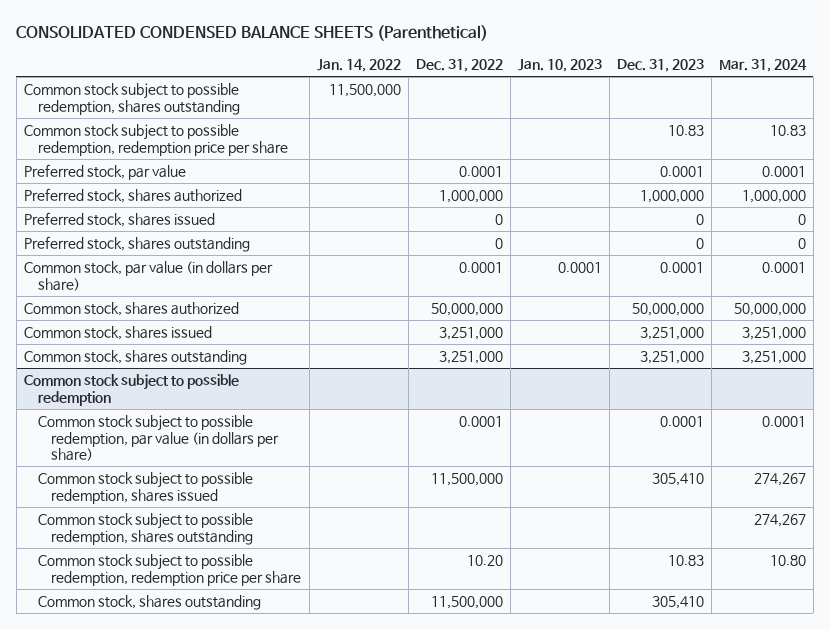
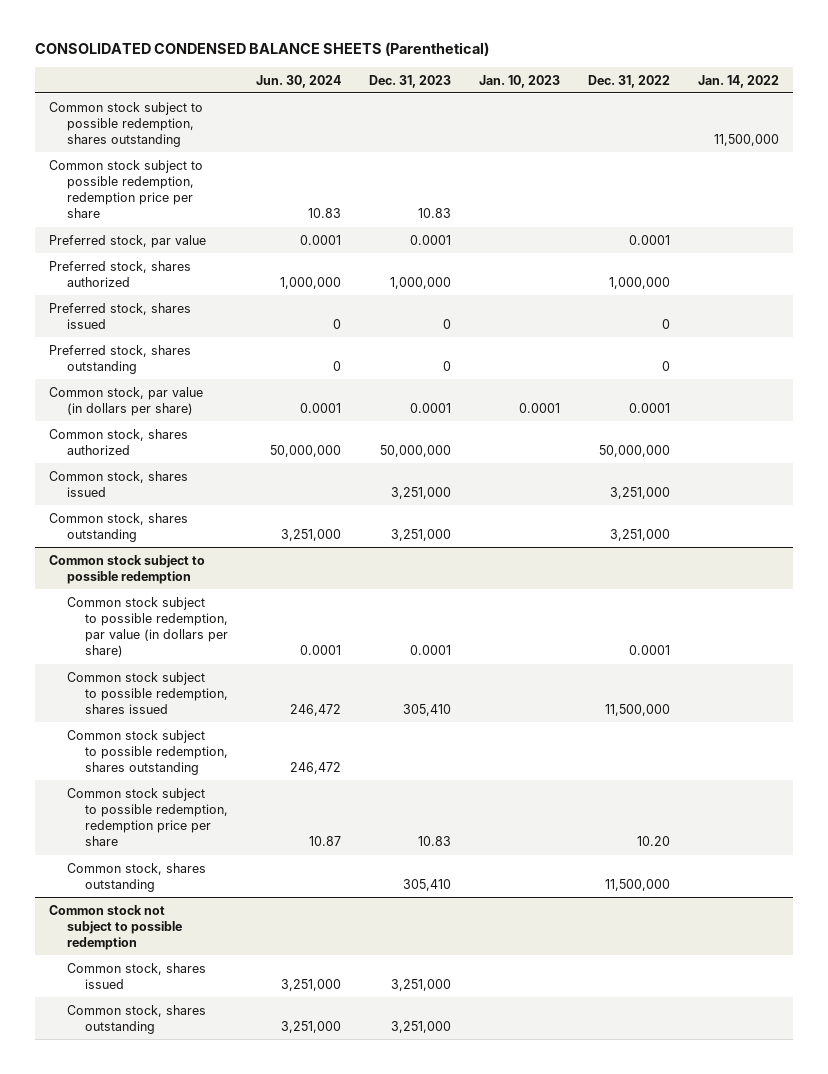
[718,59,807,73] Mar. 31, 2024 -> none
none -> [256,74,342,88] Jun. 30, 2024
none -> [48,904,183,951] Common stock not subject to possible redemption
none -> [67,962,207,989] Common stock, shares issued
none -> [67,1004,207,1034] Common stock, shares outstanding

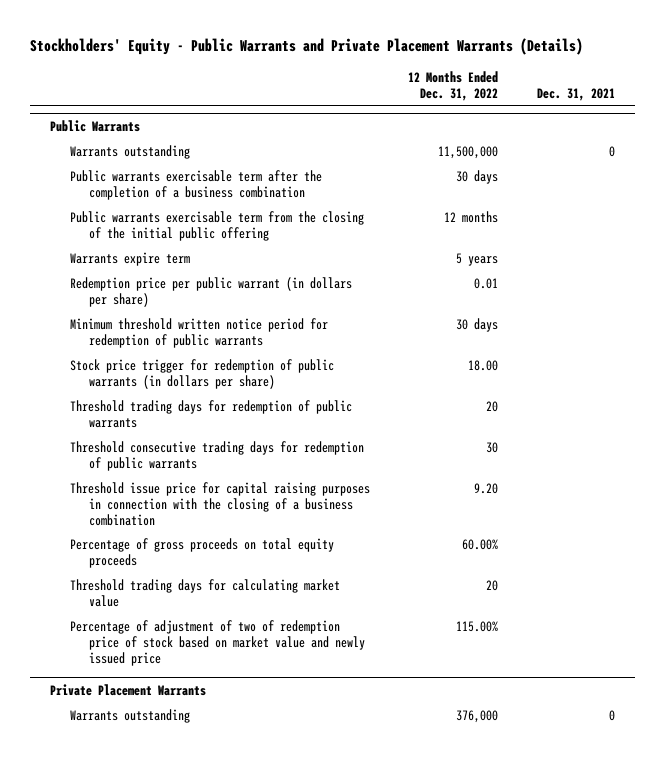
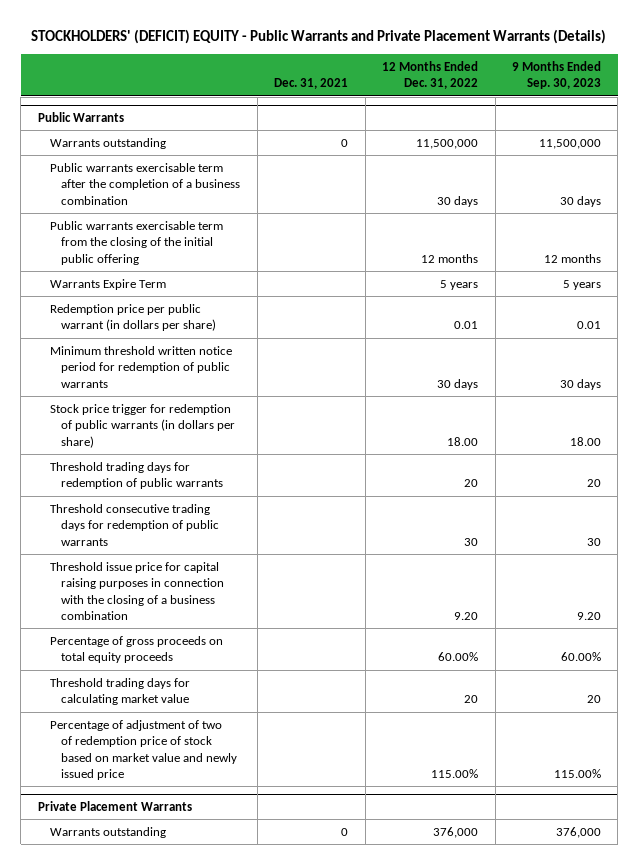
[30,38,584,56] Stockholders' Equity - Public Warrants and Private Placement Warrants (Details) -> [31,28,607,44] STOCKHOLDERS' (DEFICIT) EQUITY - Public Warrants and Private Placement Warrants (Details)
none -> [511,60,601,90] 9 Months Ended Sep. 30, 2023
[69,252,190,267] Warrants expire term -> [49,278,166,290] Warrants Expire Term

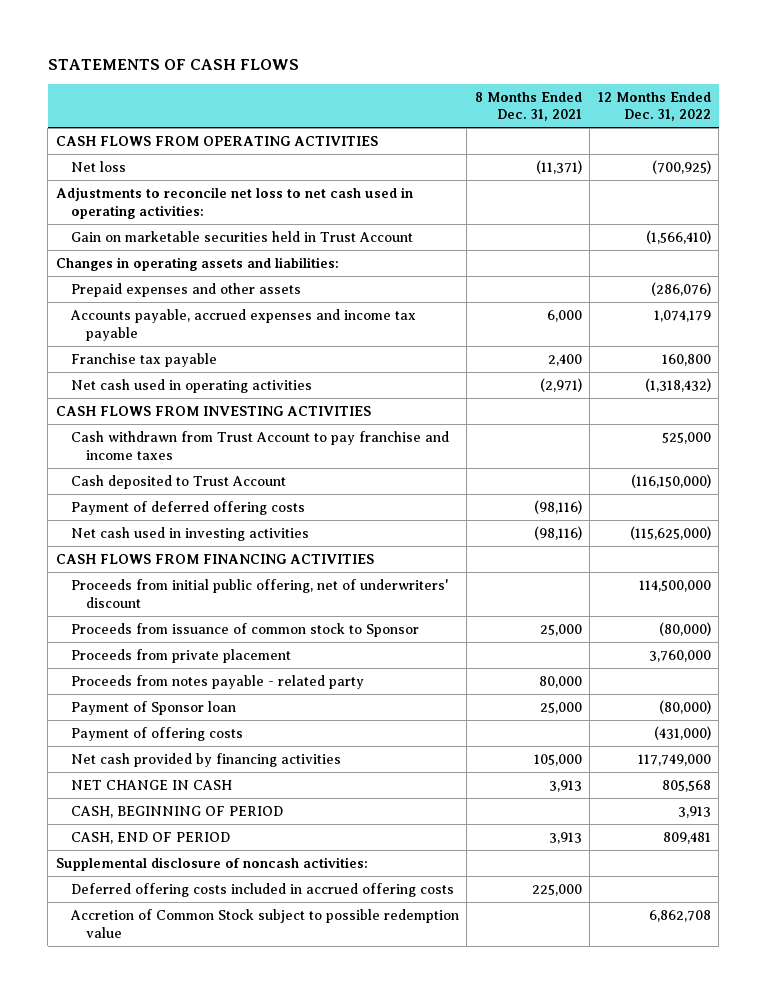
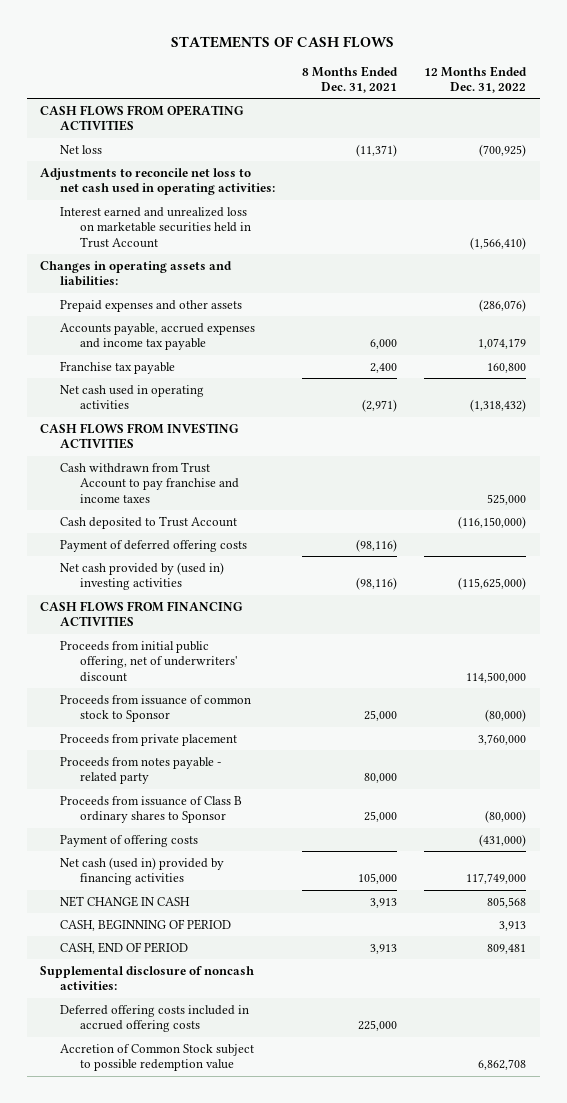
[71,230,414,242] Gain on marketable securities held in Trust Account -> [60,206,252,248] Interest earned and unrealized loss on marketable securities held in Trust Account
[71,526,310,541] Net cash used in investing activities -> [60,561,225,591] Net cash provided by (used in) investing activities
[71,700,237,715] Payment of Sponsor loan -> [60,795,243,824] Proceeds from issuance of Class B ordinary shares to Sponsor
[71,752,342,767] Net cash provided by financing activities -> [60,856,225,886] Net cash (used in) provided by financing activities

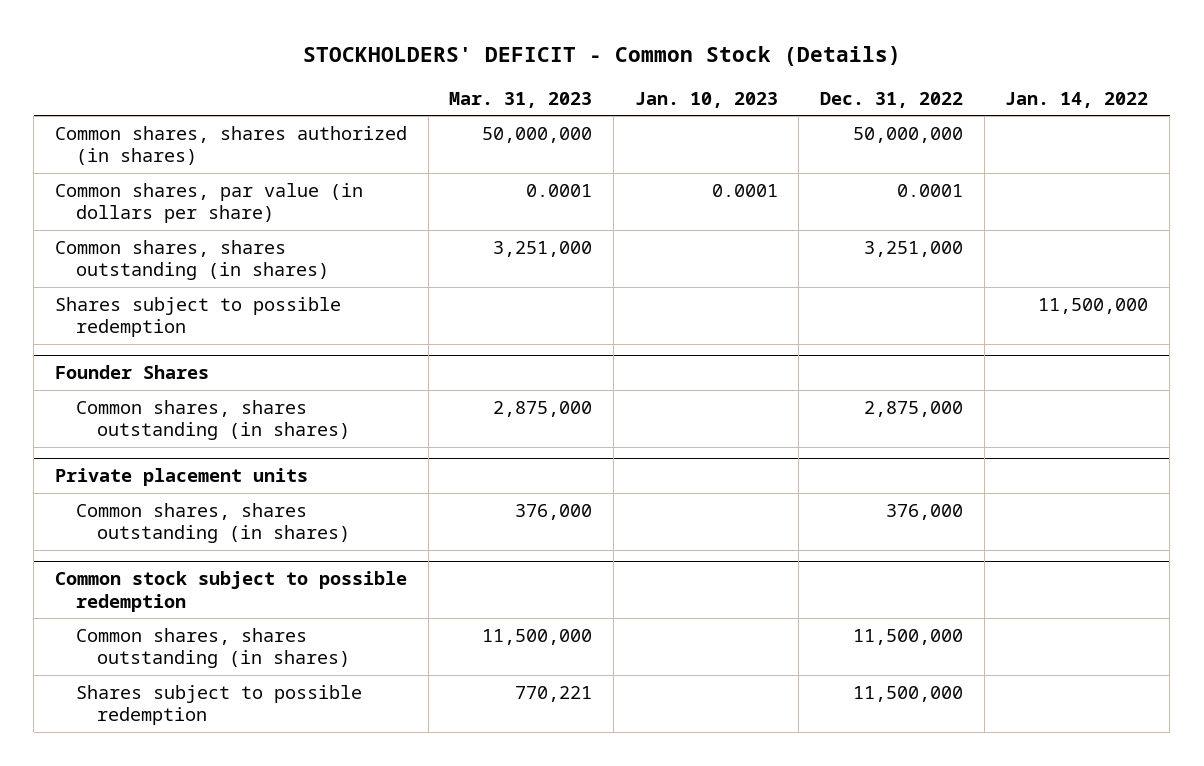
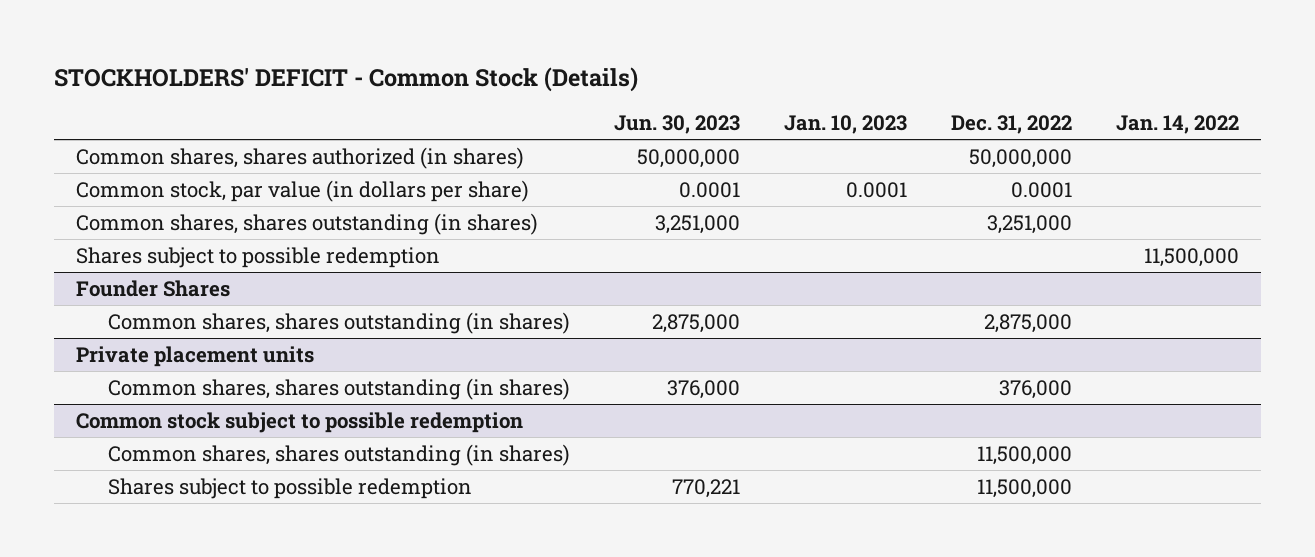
[449,91,593,108] Mar. 31, 2023 -> none
none -> [613,115,740,135] Jun. 30, 2023
[55,182,364,224] Common shares, par value (in dollars per share) -> [75,180,529,203] Common stock, par value (in dollars per share)

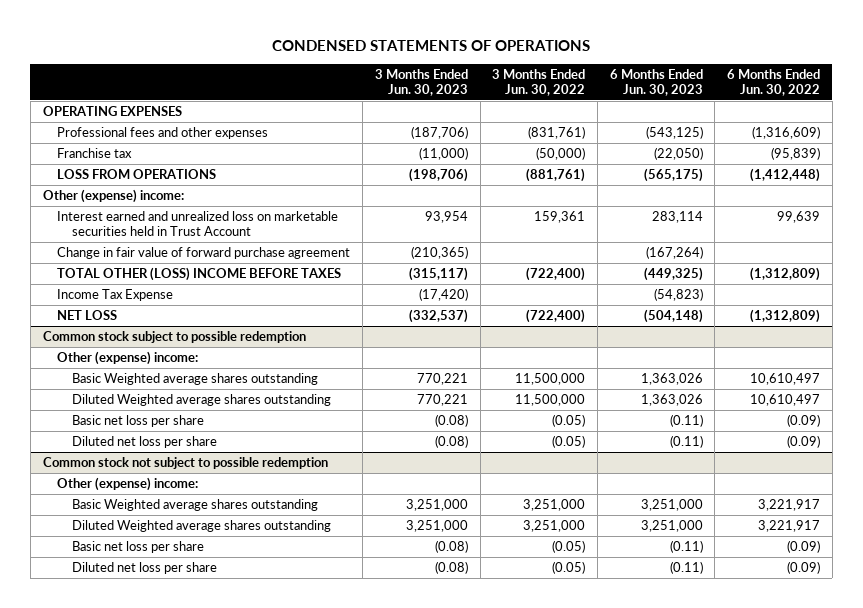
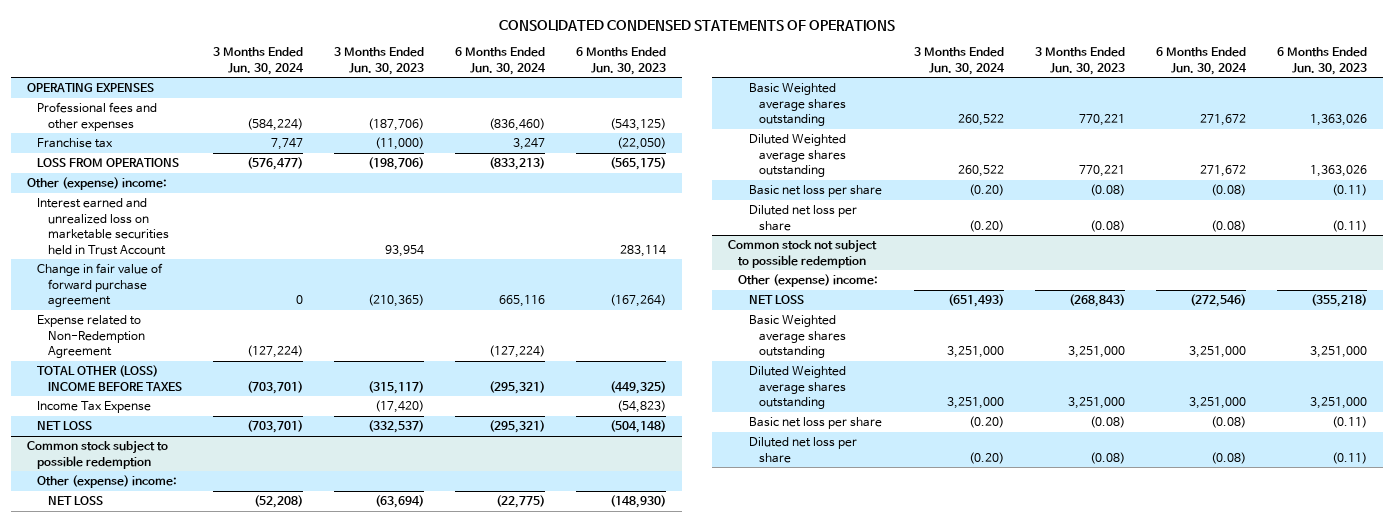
[272,39,591,51] CONDENSED STATEMENTS OF OPERATIONS -> [499,19,896,31] CONSOLIDATED CONDENSED STATEMENTS OF OPERATIONS
[492,68,586,97] 3 Months Ended Jun. 30, 2022 -> none
[727,68,821,97] 6 Months Ended Jun. 30, 2022 -> none
none -> [212,47,304,75] 3 Months Ended Jun. 30, 2024
none -> [455,47,547,75] 6 Months Ended Jun. 30, 2024
none -> [37,315,145,359] Expense related to Non-Redemption Agreement
none -> [47,496,103,506] NET LOSS
none -> [748,295,804,305] NET LOSS

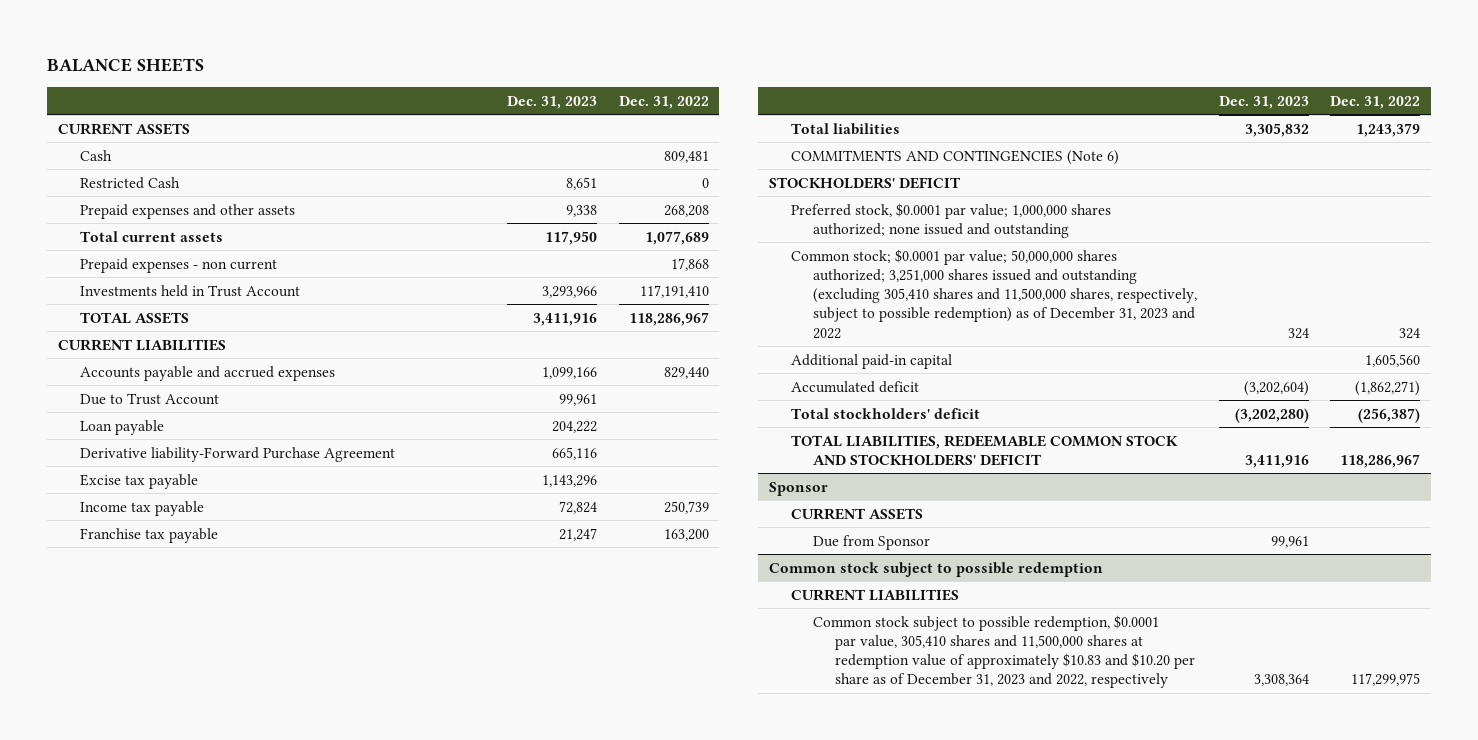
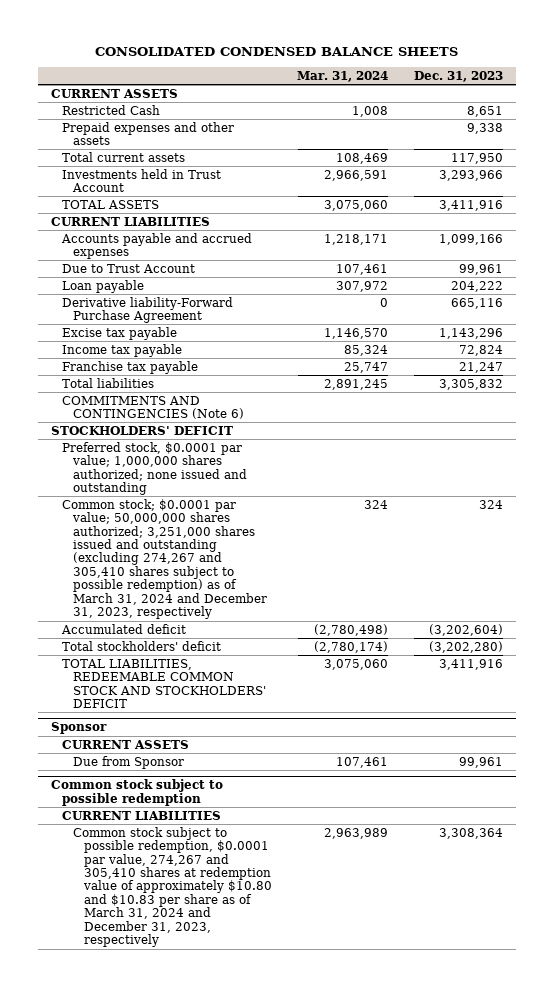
[46,58,204,73] BALANCE SHEETS -> [95,46,459,56] CONSOLIDATED CONDENSED BALANCE SHEETS
[618,95,709,109] Dec. 31, 2022 -> none
none -> [297,70,389,82] Mar. 31, 2024
[79,149,112,161] Cash -> none
[79,257,277,273] Prepaid expenses - non current -> none
[791,353,953,369] Additional paid-in capital -> none
[791,248,1198,339] Common stock; $0.0001 par value; 50,000,000 shares authorized; 3,251,000 shares issued and outstanding (excluding 305,410 shares and 11,500,000 shares, respectively, subject to possible redemption) as of December 31, 2023 and 2022 -> [62,498,268,620] Common stock; $0.0001 par value; 50,000,000 shares authorized; 3,251,000 shares issued and outstanding (excluding 274,267 and 305,410 shares subject to possible redemption) as of March 31, 2024 and December 31, 2023, respectively
[813,614,1196,689] Common stock subject to possible redemption, $0.0001 par value, 305,410 shares and 11,500,000 shares at redemption value of approximately $10.83 and $10.20 per share as of December 31, 2023 and 2022, respectively -> [73,826,273,948] Common stock subject to possible redemption, $0.0001 par value, 274,267 and 305,410 shares at redemption value of approximately $10.80 and $10.83 per share as of March 31, 2024 and December 31, 2023, respectively

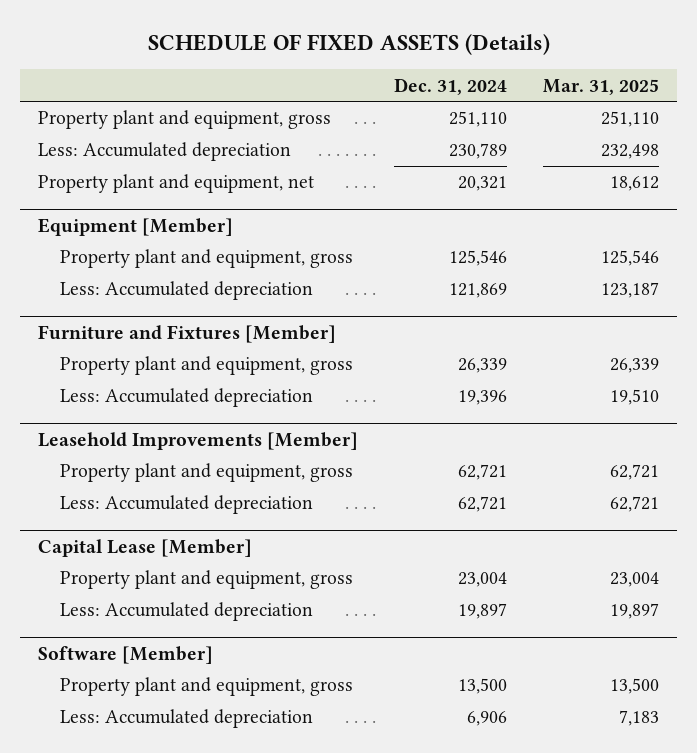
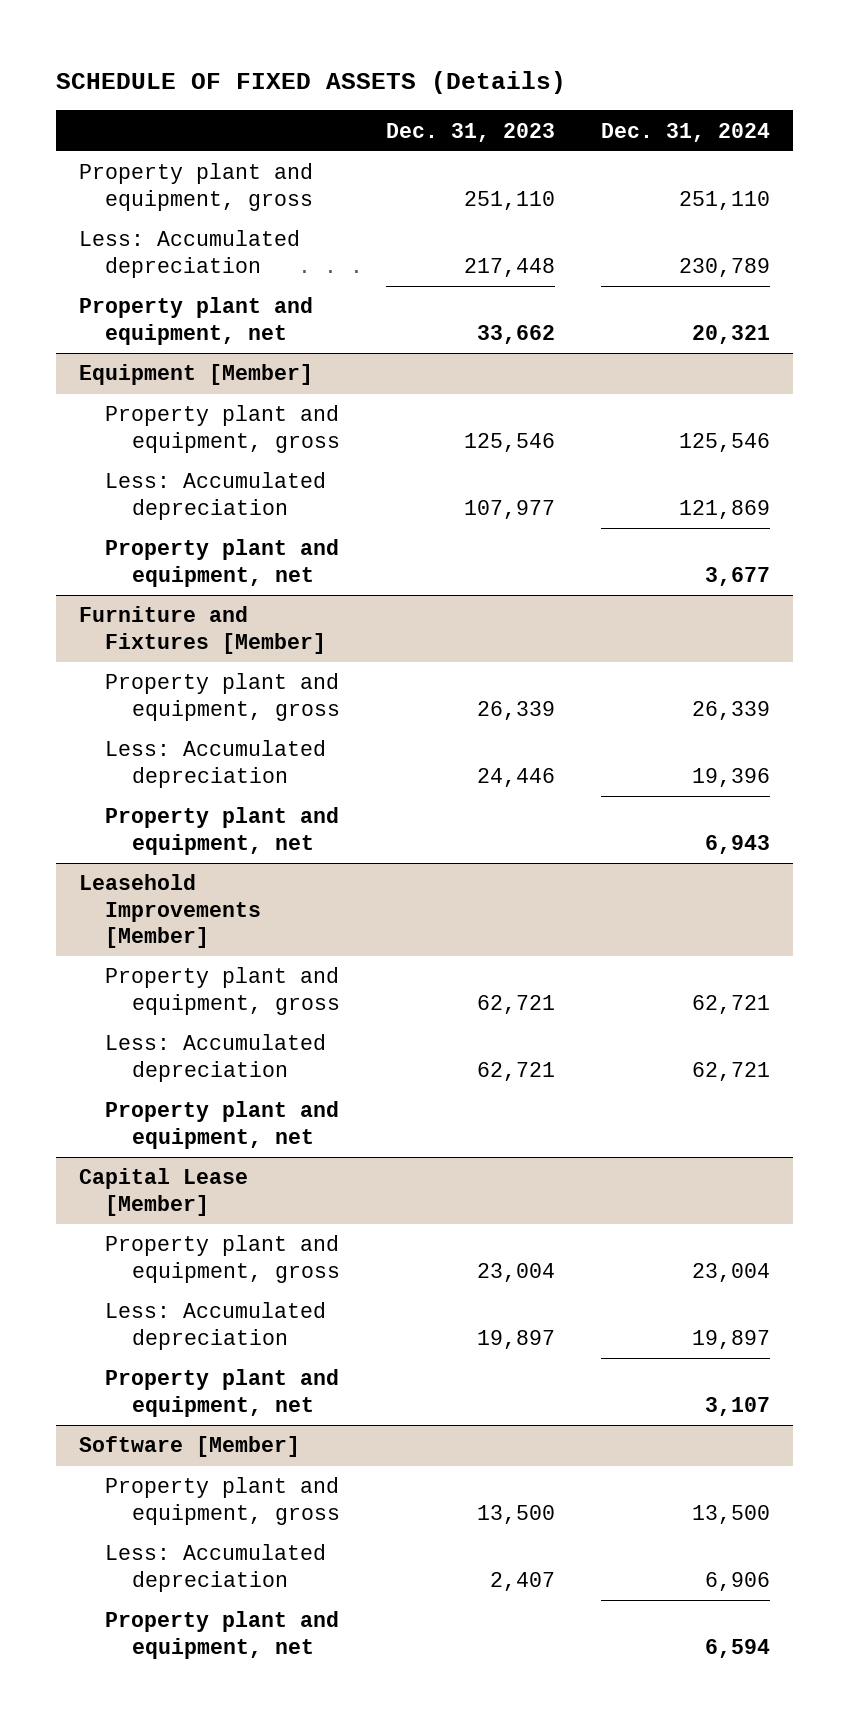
[543,78,660,95] Mar. 31, 2025 -> none
none -> [385,122,555,142] Dec. 31, 2023
none -> [105,539,340,587] Property plant and equipment, net
none -> [105,807,340,855] Property plant and equipment, net
none -> [105,1101,340,1149] Property plant and equipment, net
none -> [105,1369,340,1417] Property plant and equipment, net
none -> [105,1611,340,1659] Property plant and equipment, net

